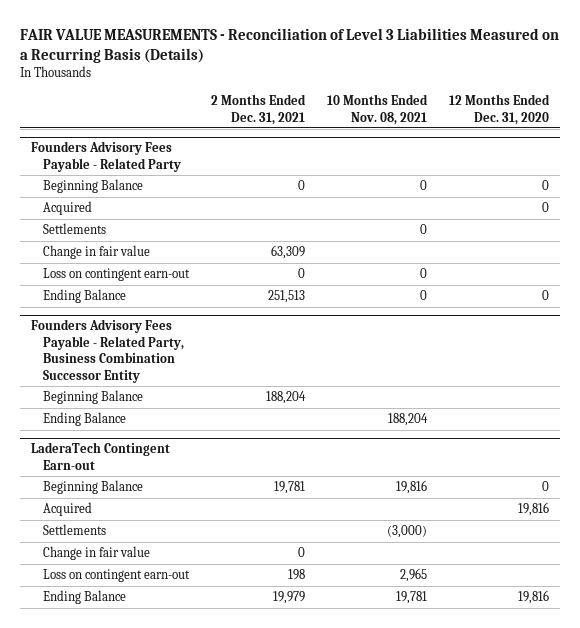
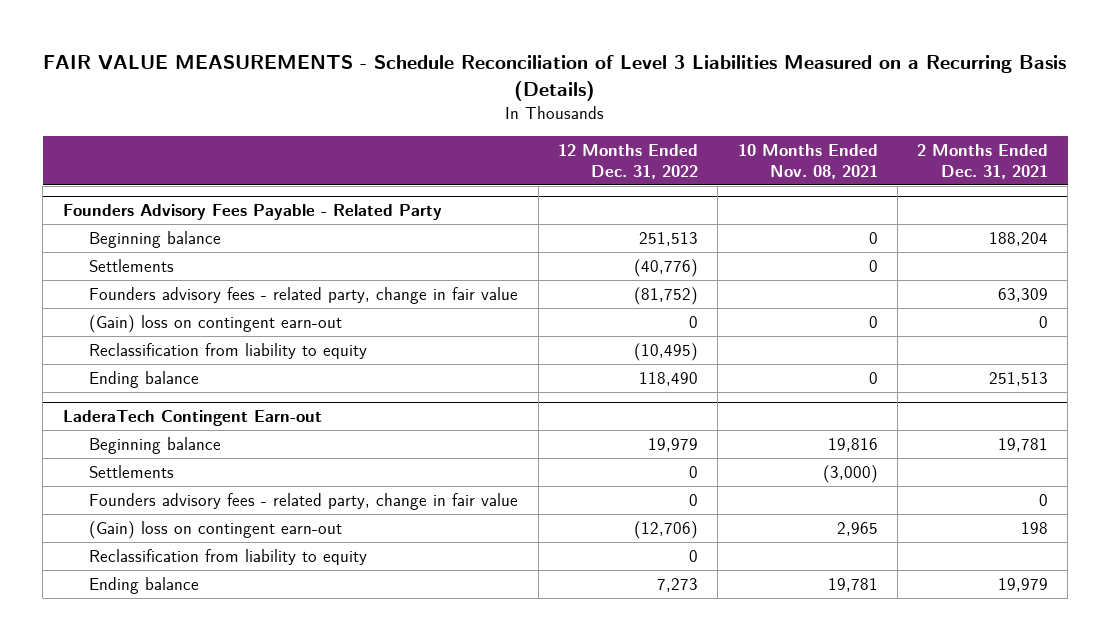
[20,28,560,64] FAIR VALUE MEASUREMENTS - Reconciliation of Level 3 Liabilities Measured on a Recurring Basis (Details) -> [43,55,1067,101] FAIR VALUE MEASUREMENTS - Schedule Reconciliation of Level 3 Liabilities Measured on a Recurring Basis (Details)
[448,94,550,125] 12 Months Ended Dec. 31, 2020 -> none
none -> [557,143,698,180] 12 Months Ended Dec. 31, 2022
[43,201,93,216] Acquired -> none
[43,179,144,194] Beginning Balance -> [89,230,222,248] Beginning balance
[298,180,306,191] 0 -> [989,231,1049,246] 188,204
[31,319,185,383] Founders Advisory Fees Payable - Related Party, Business Combination Successor Entity -> none
[43,390,144,405] Beginning Balance -> none
[43,412,127,427] Ending Balance -> none
[43,245,151,260] Change in fair value -> [89,286,519,304] Founders advisory fees - related party, change in fair value
[43,268,191,282] Loss on contingent earn-out -> [89,314,343,333] (Gain) loss on contingent earn-out
none -> [89,342,368,359] Reclassification from liability to equity
[43,289,127,304] Ending Balance -> [89,370,200,388] Ending balance
[43,502,93,517] Acquired -> none
[43,480,144,495] Beginning Balance -> [89,436,222,454] Beginning balance
[43,546,151,561] Change in fair value -> [89,492,519,510] Founders advisory fees - related party, change in fair value
[43,569,191,583] Loss on contingent earn-out -> [89,520,343,539] (Gain) loss on contingent earn-out
none -> [89,548,368,565] Reclassification from liability to equity
[43,590,127,605] Ending Balance -> [89,576,200,594] Ending balance

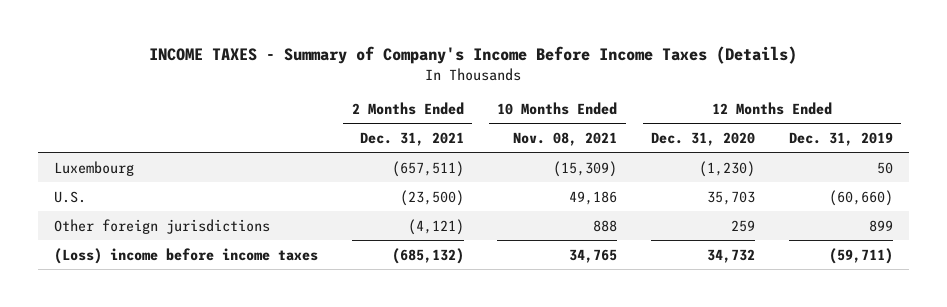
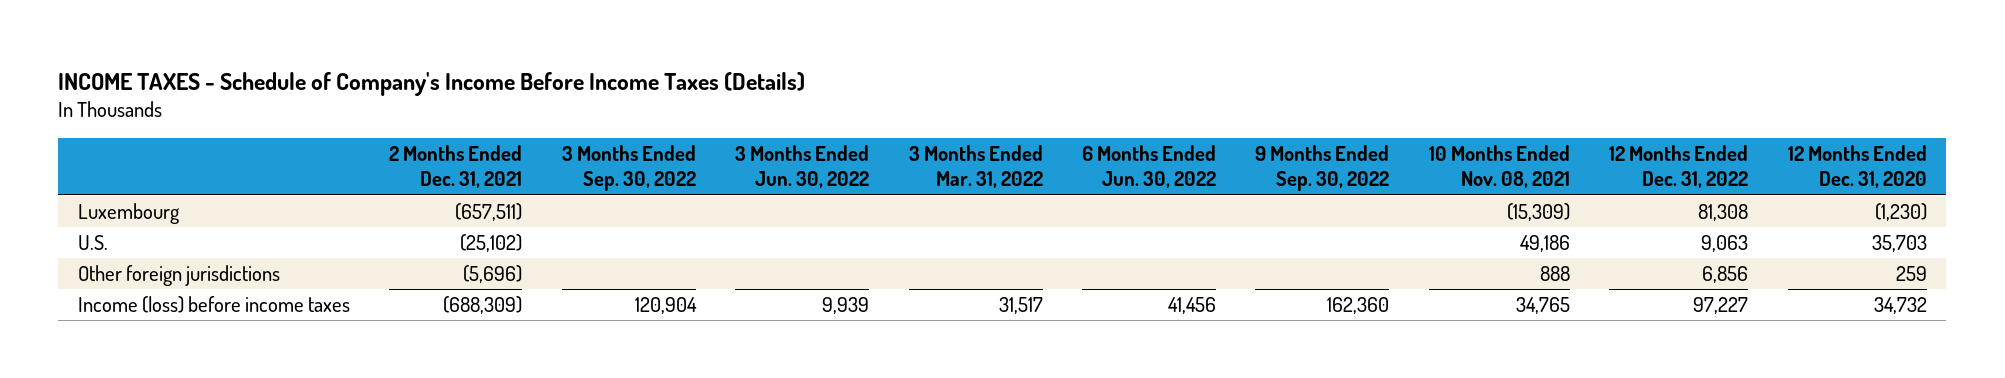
[149,45,798,64] INCOME TAXES - Summary of Company's Income Before Income Taxes (Details) -> [58,71,806,96] INCOME TAXES - Schedule of Company's Income Before Income Taxes (Details)
[788,131,893,146] Dec. 31, 2019 -> none
none -> [561,144,696,192] 3 Months Ended Sep. 30, 2022
none -> [735,144,870,189] 3 Months Ended Jun. 30, 2022
none -> [908,144,1043,189] 3 Months Ended Mar. 31, 2022
none -> [1082,144,1217,189] 6 Months Ended Jun. 30, 2022
none -> [1255,144,1390,192] 9 Months Ended Sep. 30, 2022
none -> [1609,144,1749,189] 12 Months Ended Dec. 31, 2022
[399,189,464,206] (23,500) -> [460,234,523,253] (25,102)
[407,218,464,235] (4,121) -> [463,265,523,284] (5,696)
[54,247,319,264] (Loss) income before income taxes -> [78,296,351,314] Income (loss) before income taxes
[391,247,464,264] (685,132) -> [443,296,523,315] (688,309)

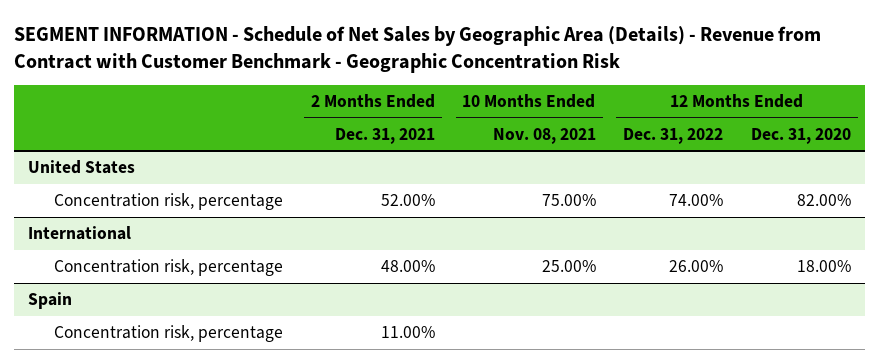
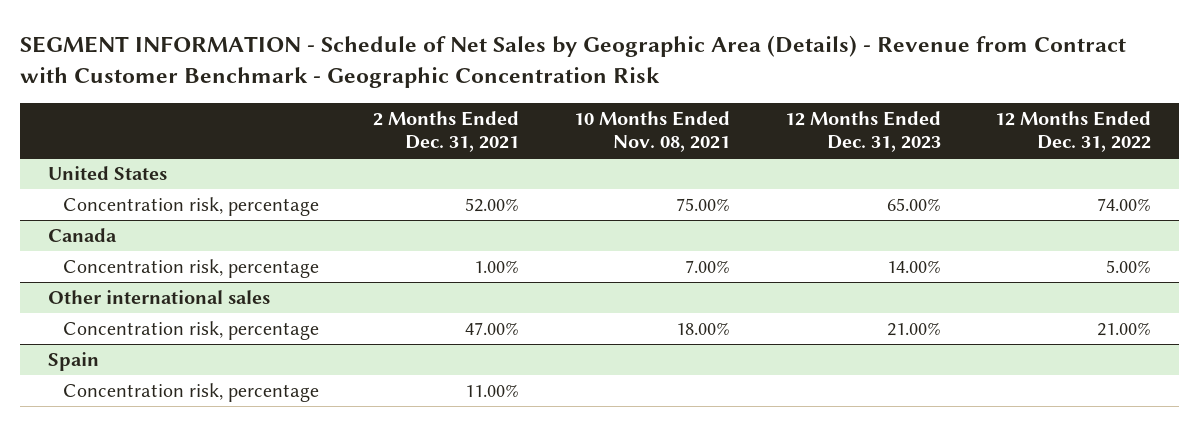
[751,127,852,144] Dec. 31, 2020 -> none
none -> [784,110,941,153] 12 Months Ended Dec. 31, 2023
[28,225,132,240] International -> [47,227,117,242] Canada
[380,259,435,272] 48.00% -> [474,259,520,273] 1.00%
[541,259,596,272] 25.00% -> [684,259,730,273] 7.00%
[669,259,724,272] 26.00% -> [1106,259,1152,273] 5.00%
none -> [47,289,270,304] Other international sales
none -> [62,320,319,340] Concentration risk, percentage

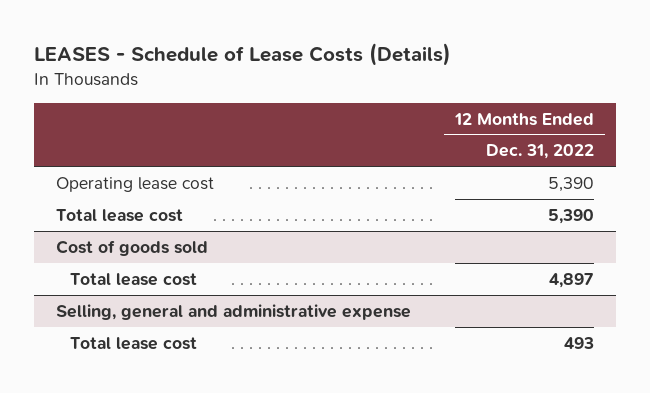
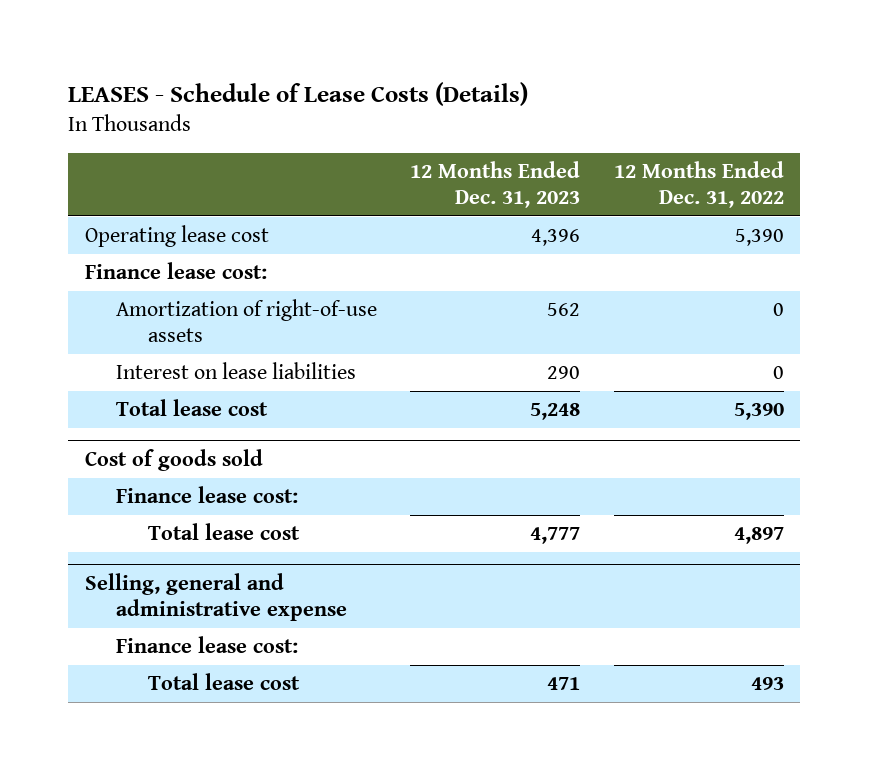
none -> [410,161,581,208] 12 Months Ended Dec. 31, 2023
none -> [85,262,268,280] Finance lease cost:
none -> [116,299,378,342] Amortization of right-of-use assets
none -> [116,362,357,380] Interest on lease liabilities
none -> [116,486,299,504] Finance lease cost:
none -> [116,636,299,654] Finance lease cost:

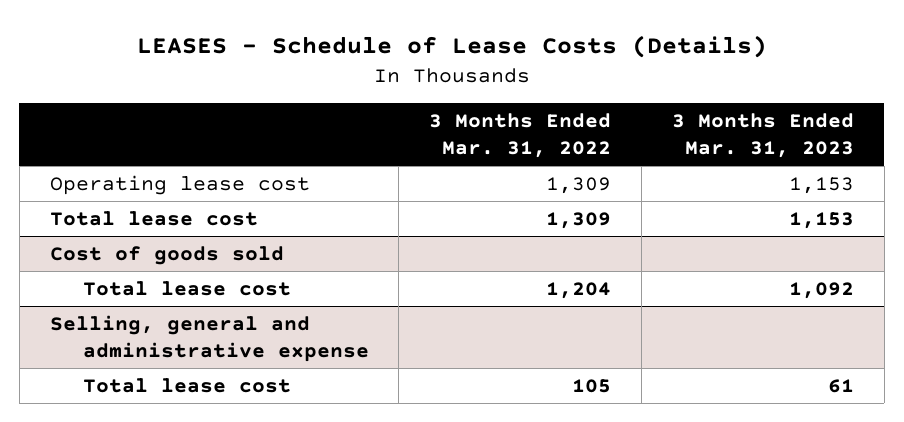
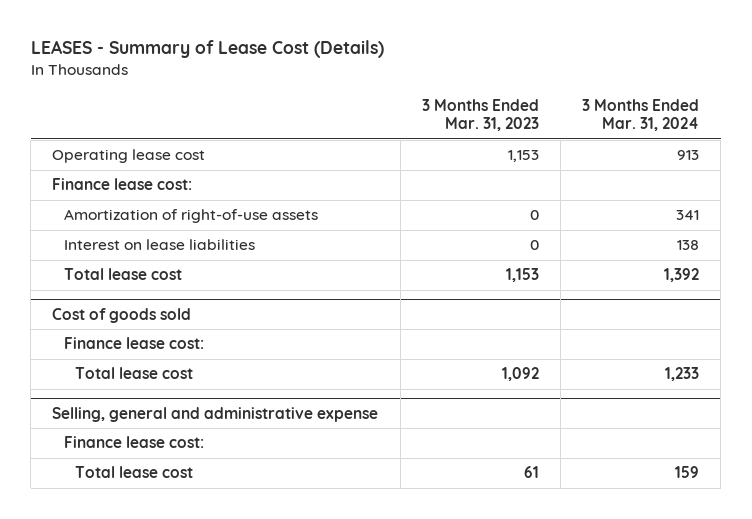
[136,34,767,58] LEASES - Schedule of Lease Costs (Details) -> [30,40,384,59] LEASES - Summary of Lease Cost (Details)
[429,113,612,159] 3 Months Ended Mar. 31, 2022 -> none
none -> [582,98,700,132] 3 Months Ended Mar. 31, 2024
none -> [52,178,193,191] Finance lease cost:
none -> [63,209,318,224] Amortization of right-of-use assets
none -> [63,239,255,251] Interest on lease liabilities
none -> [63,337,204,350] Finance lease cost:
none -> [63,436,204,449] Finance lease cost:

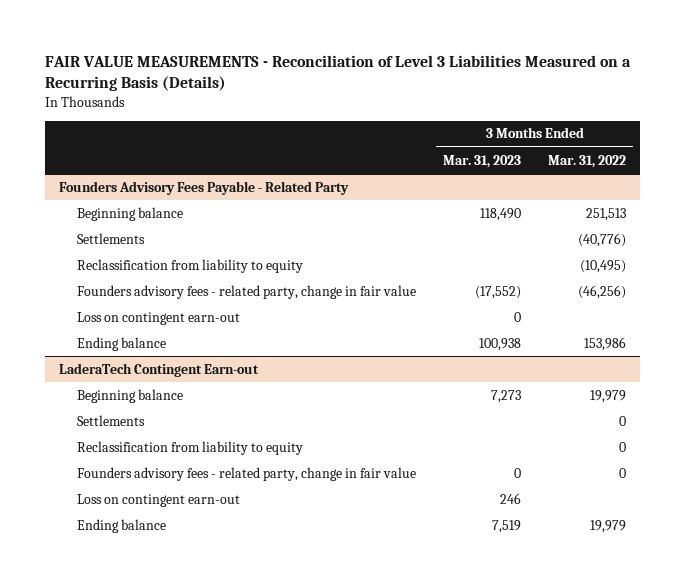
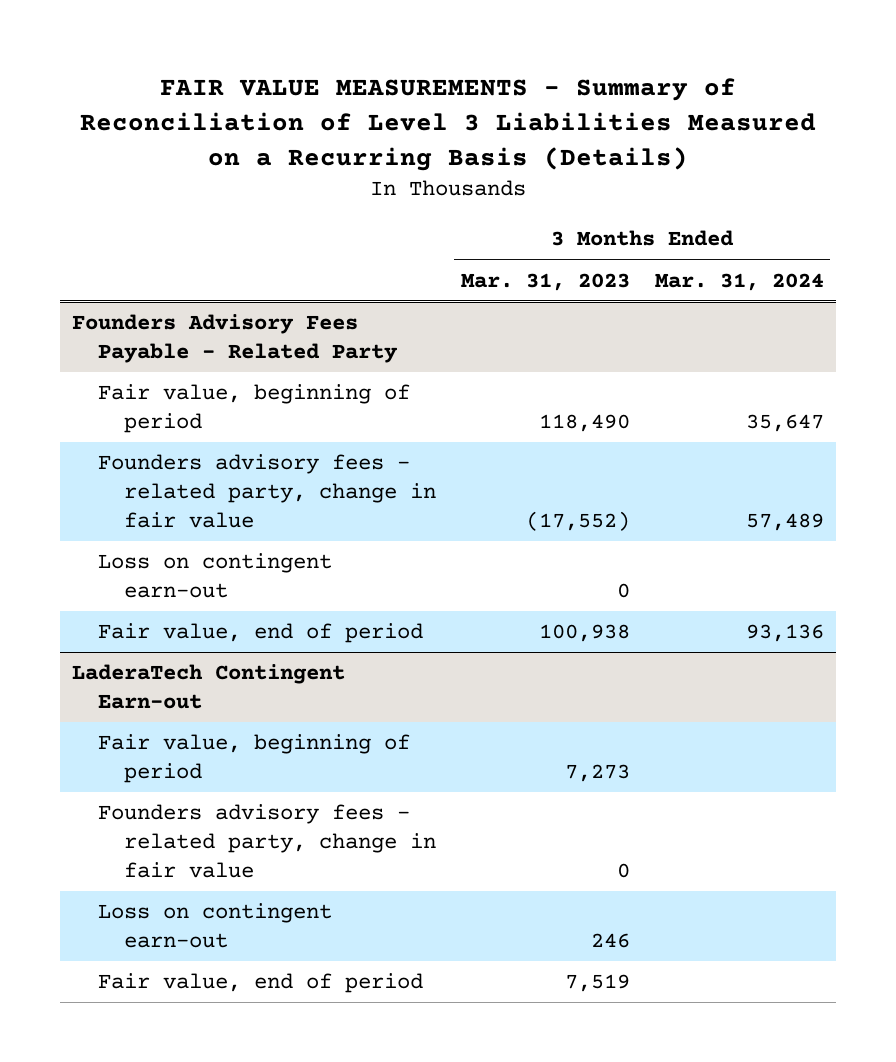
[45,54,632,92] FAIR VALUE MEASUREMENTS - Reconciliation of Level 3 Liabilities Measured on a Recurring Basis (Details) -> [80,77,817,172] FAIR VALUE MEASUREMENTS - Summary of Reconciliation of Level 3 Liabilities Measured on a Recurring Basis (Details)
[548,154,627,168] Mar. 31, 2022 -> none
none -> [654,272,824,291] Mar. 31, 2024
[76,232,145,244] Settlements -> none
[76,258,303,273] Reclassification from liability to equity -> none
[76,206,183,221] Beginning balance -> [98,384,411,434] Fair value, beginning of period
[76,336,166,351] Ending balance -> [98,623,424,644] Fair value, end of period
[76,414,145,426] Settlements -> none
[76,440,303,455] Reclassification from liability to equity -> none
[76,388,183,403] Beginning balance -> [98,734,411,784] Fair value, beginning of period
[76,518,166,533] Ending balance -> [98,973,424,994] Fair value, end of period

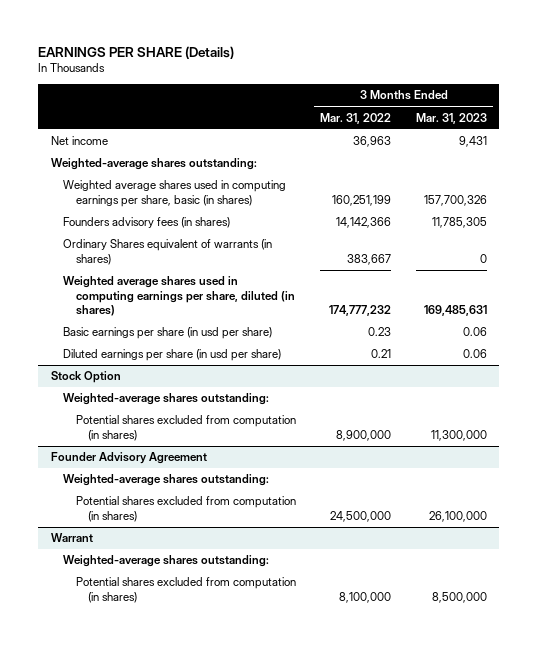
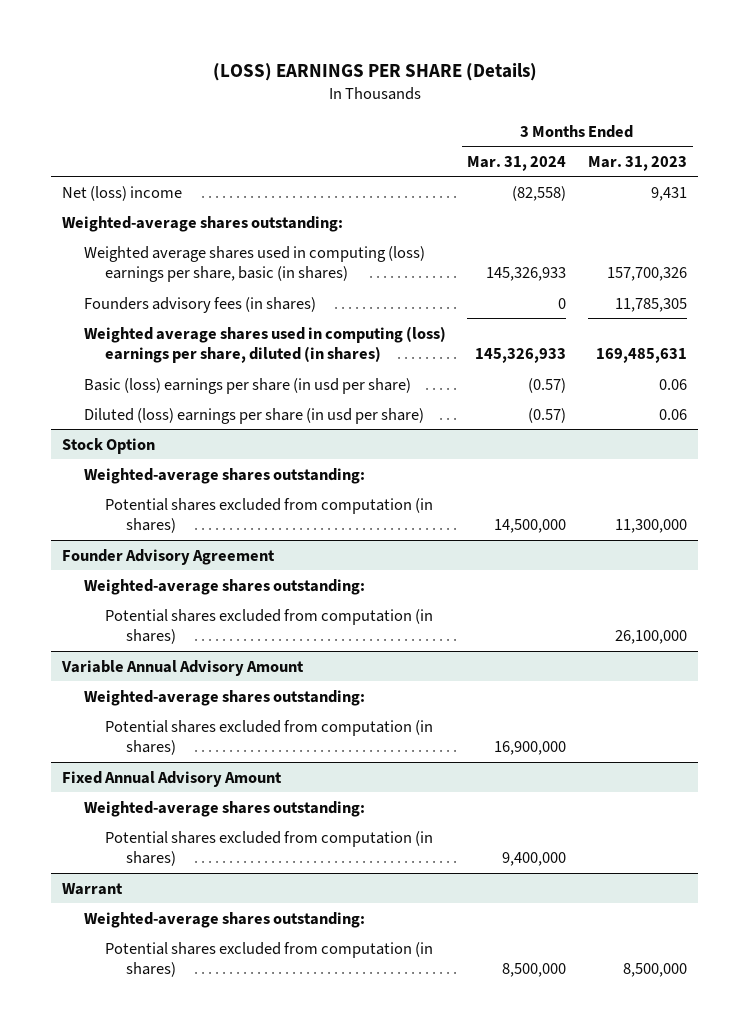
[38,45,235,59] EARNINGS PER SHARE (Details) -> [212,63,537,82] (LOSS) EARNINGS PER SHARE (Details)
[320,112,392,124] Mar. 31, 2022 -> none
none -> [467,155,567,171] Mar. 31, 2024
[50,136,108,146] Net income -> [62,185,183,201] Net (loss) income
[63,180,287,207] Weighted average shares used in computing earnings per share, basic (in shares) -> [83,245,425,283] Weighted average shares used in computing (loss) earnings per share, basic (in shares)
[63,239,273,265] Ordinary Shares equivalent of warrants (in shares) -> none
[63,276,295,317] Weighted average shares used in computing earnings per share, diluted (in shares) -> [83,325,446,364] Weighted average shares used in computing (loss) earnings per share, diluted (in shares)
[63,327,273,340] Basic earnings per share (in usd per share) -> [83,377,411,394] Basic (loss) earnings per share (in usd per share)
[63,349,282,362] Diluted earnings per share (in usd per share) -> [83,407,424,424] Diluted (loss) earnings per share (in usd per share)
none -> [61,659,305,676] Variable Annual Advisory Amount
none -> [83,689,365,706] Weighted-average shares outstanding:
none -> [104,719,433,756] Potential shares excluded from computation (in shares)
none -> [62,770,283,787] Fixed Annual Advisory Amount
none -> [83,800,365,817] Weighted-average shares outstanding:
none -> [104,830,433,867] Potential shares excluded from computation (in shares)

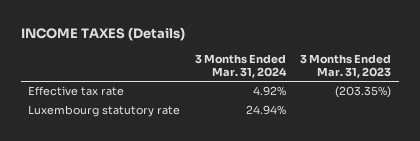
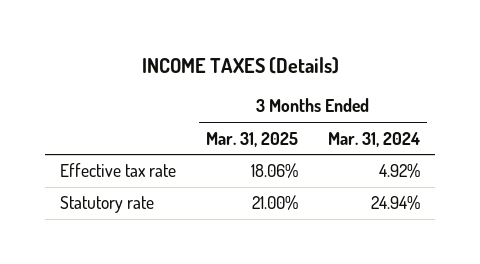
[300,53,392,78] 3 Months Ended Mar. 31, 2023 -> none
none -> [206,131,299,147] Mar. 31, 2025
[28,105,181,118] Luxembourg statutory rate -> [60,196,155,214] Statutory rate

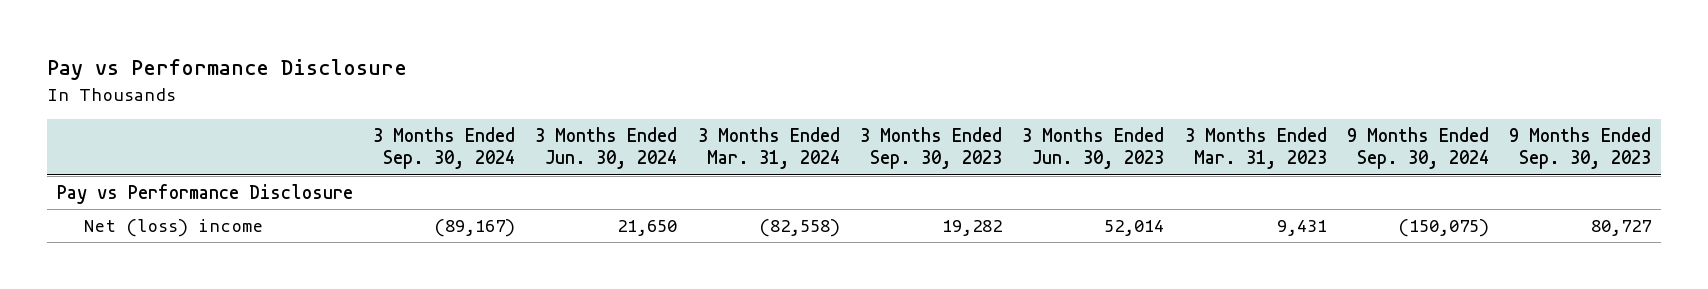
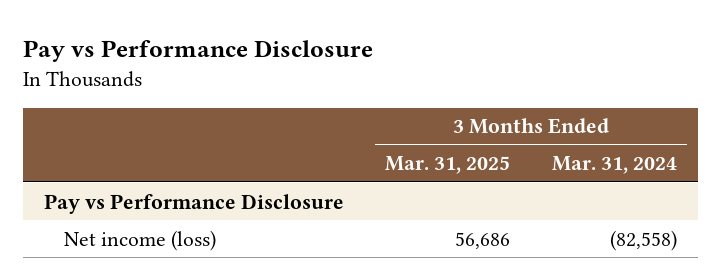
[373,127,516,170] 3 Months Ended Sep. 30, 2024 -> none
[535,127,678,170] 3 Months Ended Jun. 30, 2024 -> none
[859,127,1002,170] 3 Months Ended Sep. 30, 2023 -> none
[1022,127,1165,170] 3 Months Ended Jun. 30, 2023 -> none
[1184,127,1327,170] 3 Months Ended Mar. 31, 2023 -> none
[1346,127,1489,170] 9 Months Ended Sep. 30, 2024 -> none
[1509,127,1652,170] 9 Months Ended Sep. 30, 2023 -> none
none -> [385,156,511,175] Mar. 31, 2025
[84,219,264,238] Net (loss) income -> [64,229,217,251] Net income (loss)

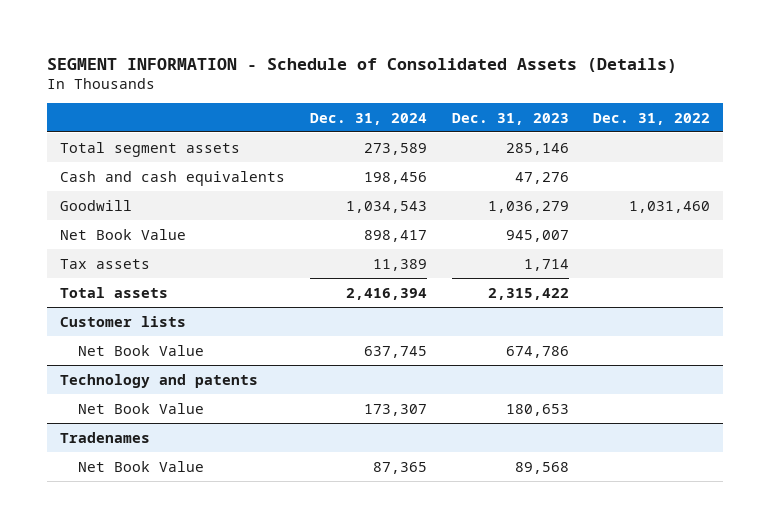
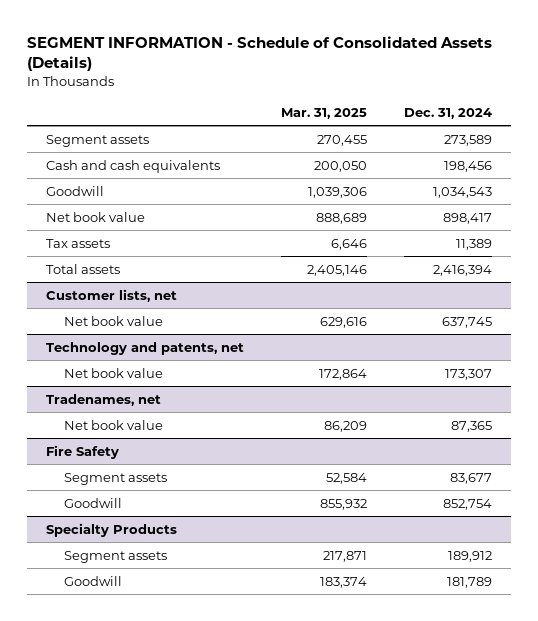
[451,112,569,125] Dec. 31, 2023 -> none
[593,112,711,125] Dec. 31, 2022 -> none
none -> [280,107,367,119] Mar. 31, 2025
[59,141,240,157] Total segment assets -> [45,134,149,147] Segment assets
[59,228,186,240] Net Book Value -> [45,211,145,222] Net book value
[59,315,186,327] Customer lists -> [45,288,177,302] Customer lists, net
[78,344,205,356] Net Book Value -> [64,315,164,326] Net book value
[59,373,258,388] Technology and patents -> [45,341,244,355] Technology and patents, net
[78,402,205,414] Net Book Value -> [64,367,164,378] Net book value
[59,431,150,443] Tradenames -> [45,393,161,406] Tradenames, net
[78,460,205,472] Net Book Value -> [64,419,164,430] Net book value
none -> [45,444,119,459] Fire Safety
none -> [64,472,168,485] Segment assets
none -> [64,497,123,508] Goodwill
none -> [45,522,177,537] Specialty Products
none -> [64,550,168,563] Segment assets
none -> [64,575,123,586] Goodwill

